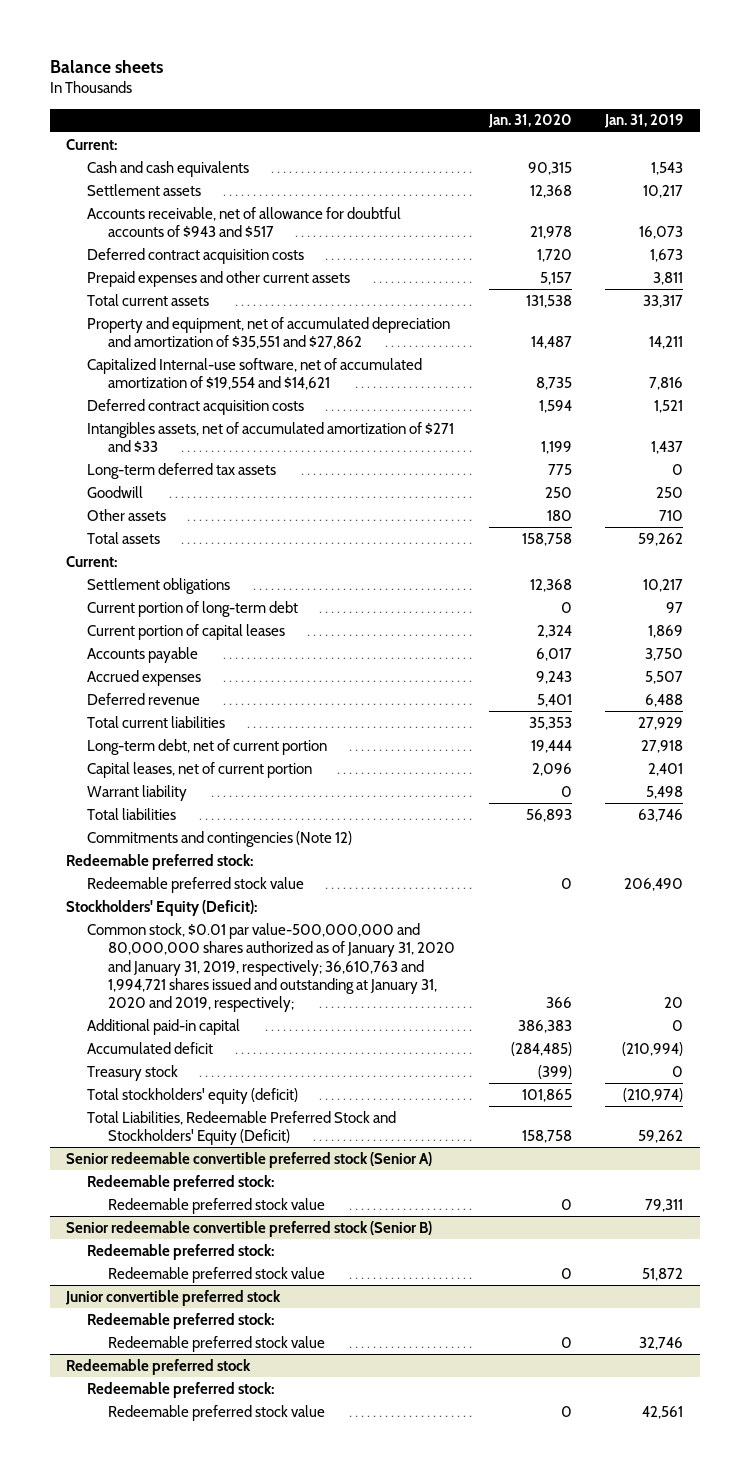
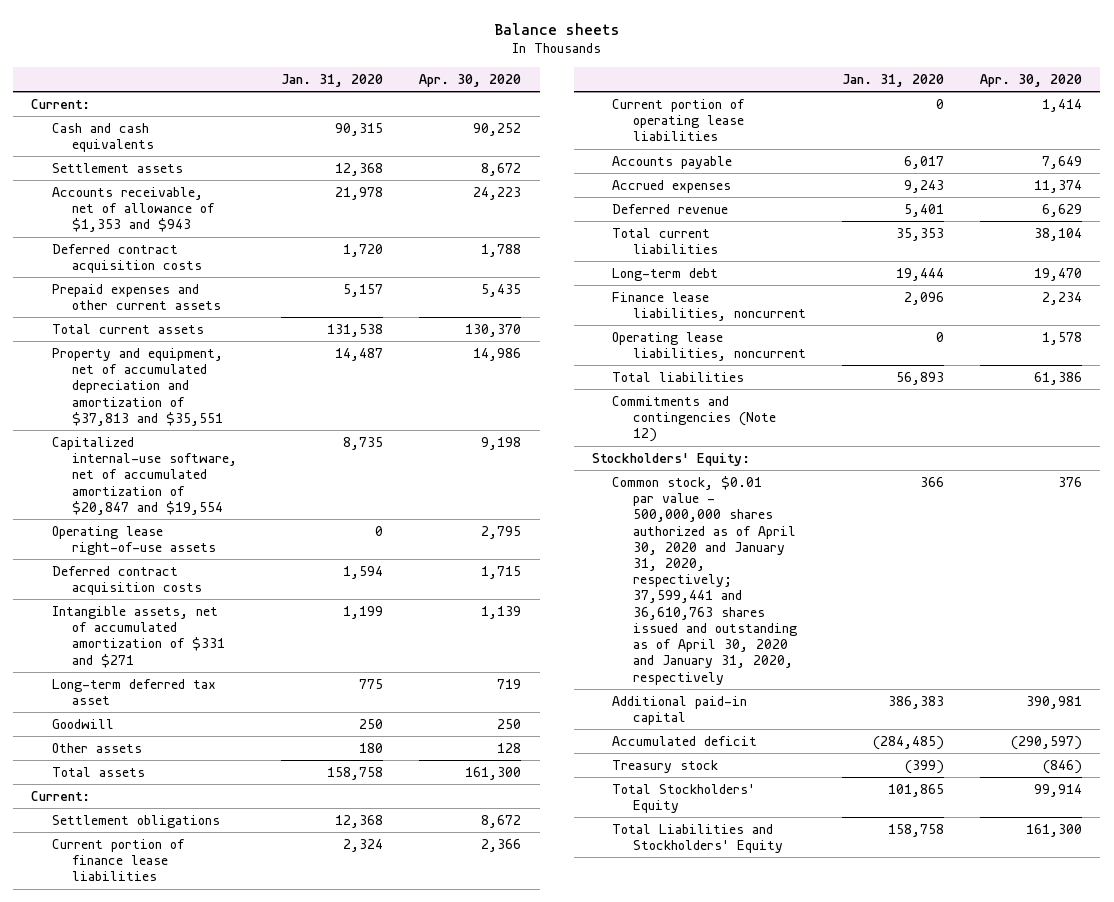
[604,114,684,129] Jan. 31, 2019 -> none
none -> [419,73,522,87] Apr. 30, 2020
[87,206,402,239] Accounts receivable, net of allowance for doubtful accounts of $943 and $517 -> [51,186,215,233] Accounts receivable, net of allowance of $1,353 and $943
[87,316,451,350] Property and equipment, net of accumulated depreciation and amortization of $35,551 and $27,862 -> [51,347,223,426] Property and equipment, net of accumulated depreciation and amortization of $37,813 and $35,551
[87,357,423,391] Capitalized Internal-use software, net of accumulated amortization of $19,554 and $14,621 -> [51,436,237,515] Capitalized internal-use software, net of accumulated amortization of $20,847 and $19,554
none -> [51,525,216,556] Operating lease right-of-use assets
[87,421,455,454] Intangibles assets, net of accumulated amortization of $271 and $33 -> [51,605,225,668] Intangible assets, net of accumulated amortization of $331 and $271
[87,462,277,479] Long-term deferred tax assets -> [51,678,216,706] Long-term deferred tax asset
[87,600,299,617] Current portion of long-term debt -> none
[87,623,286,640] Current portion of capital leases -> [51,838,185,882] Current portion of finance lease liabilities
none -> [612,98,746,142] Current portion of operating lease liabilities
[87,784,188,801] Warrant liability -> none
[87,738,328,755] Long-term debt, net of current portion -> [612,267,719,281] Long-term debt
[87,761,313,778] Capital leases, net of current portion -> [612,291,806,322] Finance lease liabilities, noncurrent
none -> [612,331,806,362] Operating lease liabilities, noncurrent
[66,853,254,870] Redeemable preferred stock: -> none
[87,876,305,893] Redeemable preferred stock value -> none
[66,899,258,916] Stockholders' Equity (Deficit): -> [592,452,751,466] Stockholders' Equity:
[87,922,455,1013] Common stock, $0.01 par value-500,000,000 and 80,000,000 shares authorized as of January 31, 2020 and January 31, 2019, respectively; 36,610,763 and 1,994,721 shares issued and outstanding at January 31, 2020 and 2019, respectively; -> [612,475,797,685] Common stock, $0.01 par value - 500,000,000 shares authorized as of April 30, 2020 and January 31, 2020, respectively; 37,599,441 and 36,610,763 shares issued and outstanding as of April 30, 2020 and January 31, 2020, respectively
[66,1151,433,1168] Senior redeemable convertible preferred stock (Senior A) -> none
[87,1174,275,1191] Redeemable preferred stock: -> none
[107,1197,325,1214] Redeemable preferred stock value -> none
[66,1220,433,1237] Senior redeemable convertible preferred stock (Senior B) -> none
[87,1243,275,1260] Redeemable preferred stock: -> none
[107,1266,325,1283] Redeemable preferred stock value -> none
[65,1289,282,1306] Junior convertible preferred stock -> none
[87,1312,275,1329] Redeemable preferred stock: -> none
[107,1335,325,1352] Redeemable preferred stock value -> none
[66,1358,252,1375] Redeemable preferred stock -> none
[87,1381,275,1398] Redeemable preferred stock: -> none
[107,1404,325,1421] Redeemable preferred stock value -> none
[87,1087,299,1104] Total stockholders' equity (deficit) -> [612,783,756,814] Total Stockholders' Equity
[87,1110,397,1146] Total Liabilities, Redeemable Preferred Stock and Stockholders' Equity (Deficit) -> [612,823,783,854] Total Liabilities and Stockholders' Equity

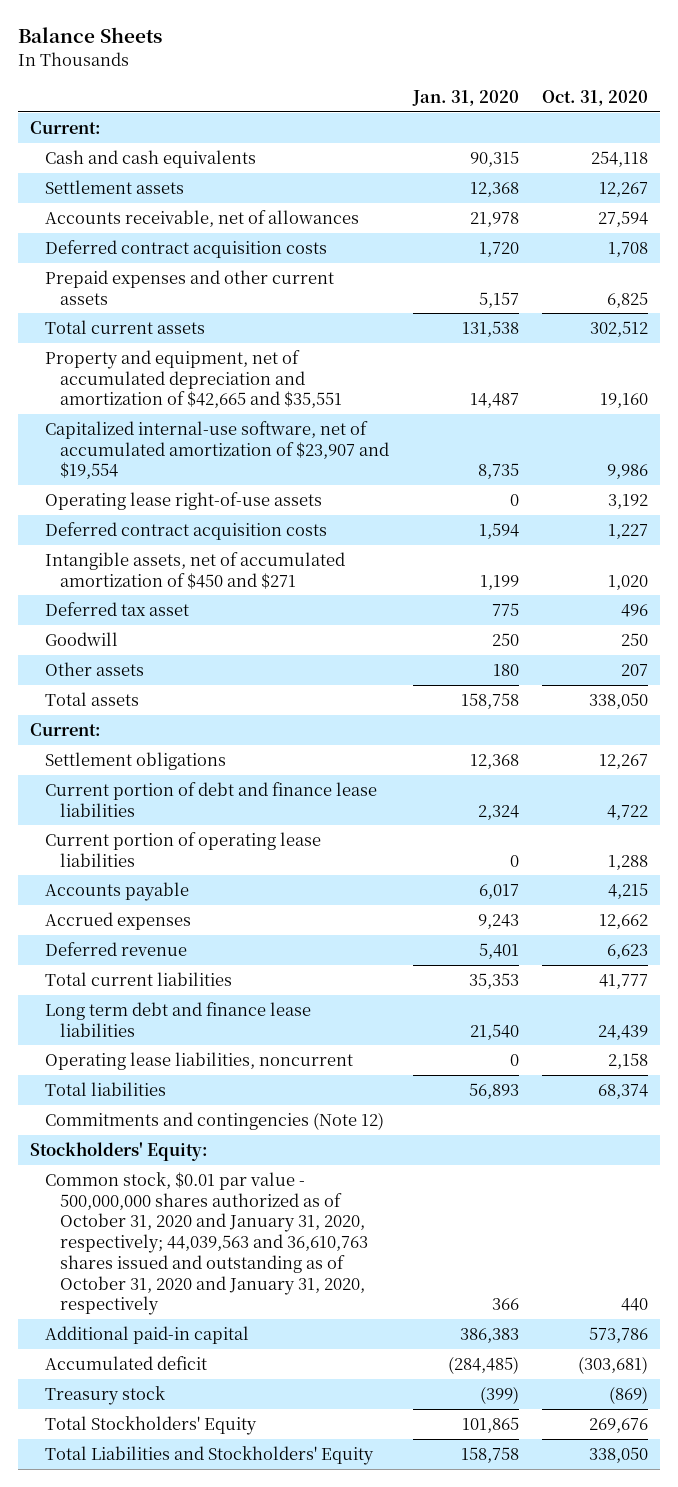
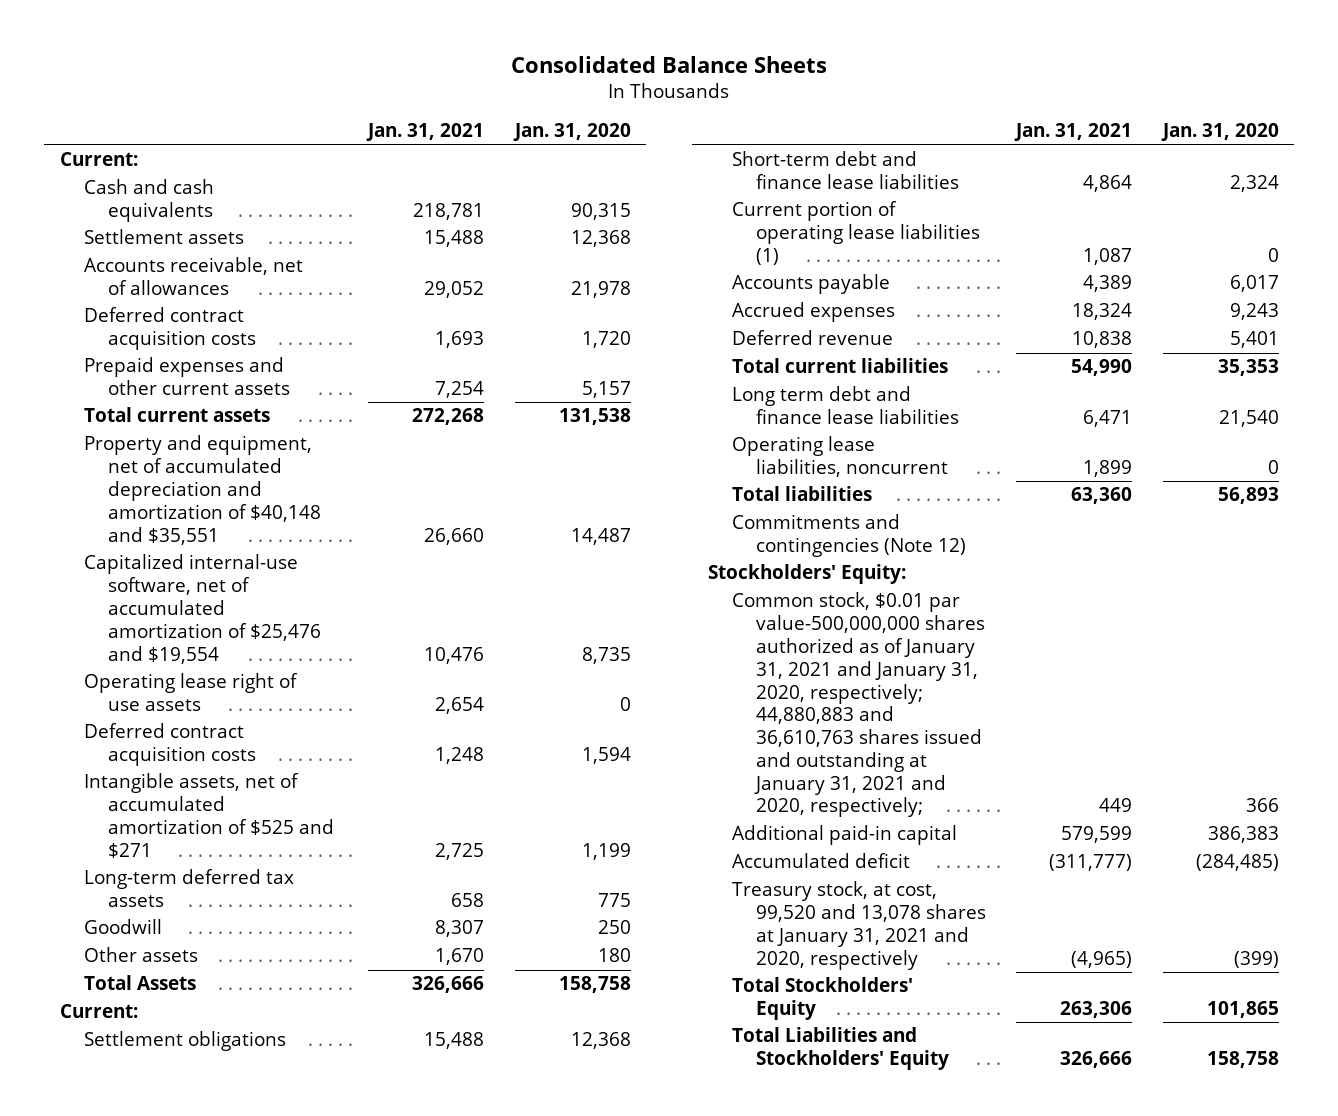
[17,27,162,44] Balance Sheets -> [511,56,828,74] Consolidated Balance Sheets
[542,89,649,106] Oct. 31, 2020 -> none
none -> [366,123,485,142] Jan. 31, 2021
[44,349,343,409] Property and equipment, net of accumulated depreciation and amortization of $42,665 and $35,551 -> [83,435,321,545] Property and equipment, net of accumulated depreciation and amortization of $40,148 and $35,551
[44,420,390,480] Capitalized internal-use software, net of accumulated amortization of $23,907 and $19,554 -> [83,554,321,664] Capitalized internal-use software, net of accumulated amortization of $25,476 and $19,554
[44,491,322,510] Operating lease right-of-use assets -> [83,673,298,712] Operating lease right of use assets
[44,551,345,589] Intangible assets, net of accumulated amortization of $450 and $271 -> [83,773,334,858] Intangible assets, net of accumulated amortization of $525 and $271
[44,601,189,616] Deferred tax asset -> [83,869,294,908] Long-term deferred tax assets
[44,691,139,706] Total assets -> [83,975,196,991] Total Assets
[44,781,377,817] Current portion of debt and finance lease liabilities -> [731,151,959,190] Short-term debt and finance lease liabilities
[44,831,321,867] Current portion of operating lease liabilities -> [731,201,980,265] Current portion of operating lease liabilities (1)
[44,1171,369,1316] Common stock, $0.01 par value - 500,000,000 shares authorized as of October 31, 2020 and January 31, 2020, respectively; 44,039,563 and 36,610,763 shares issued and outstanding as of October 31, 2020 and January 31, 2020, respectively -> [731,592,985,818] Common stock, $0.01 par value-500,000,000 shares authorized as of January 31, 2021 and January 31, 2020, respectively; 44,880,883 and 36,610,763 shares issued and outstanding at January 31, 2021 and 2020, respectively;
[44,1385,165,1405] Treasury stock -> [731,881,986,970] Treasury stock, at cost, 99,520 and 13,078 shares at January 31, 2021 and 2020, respectively

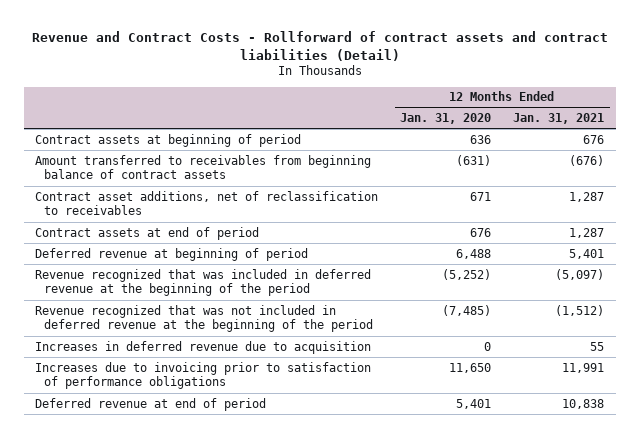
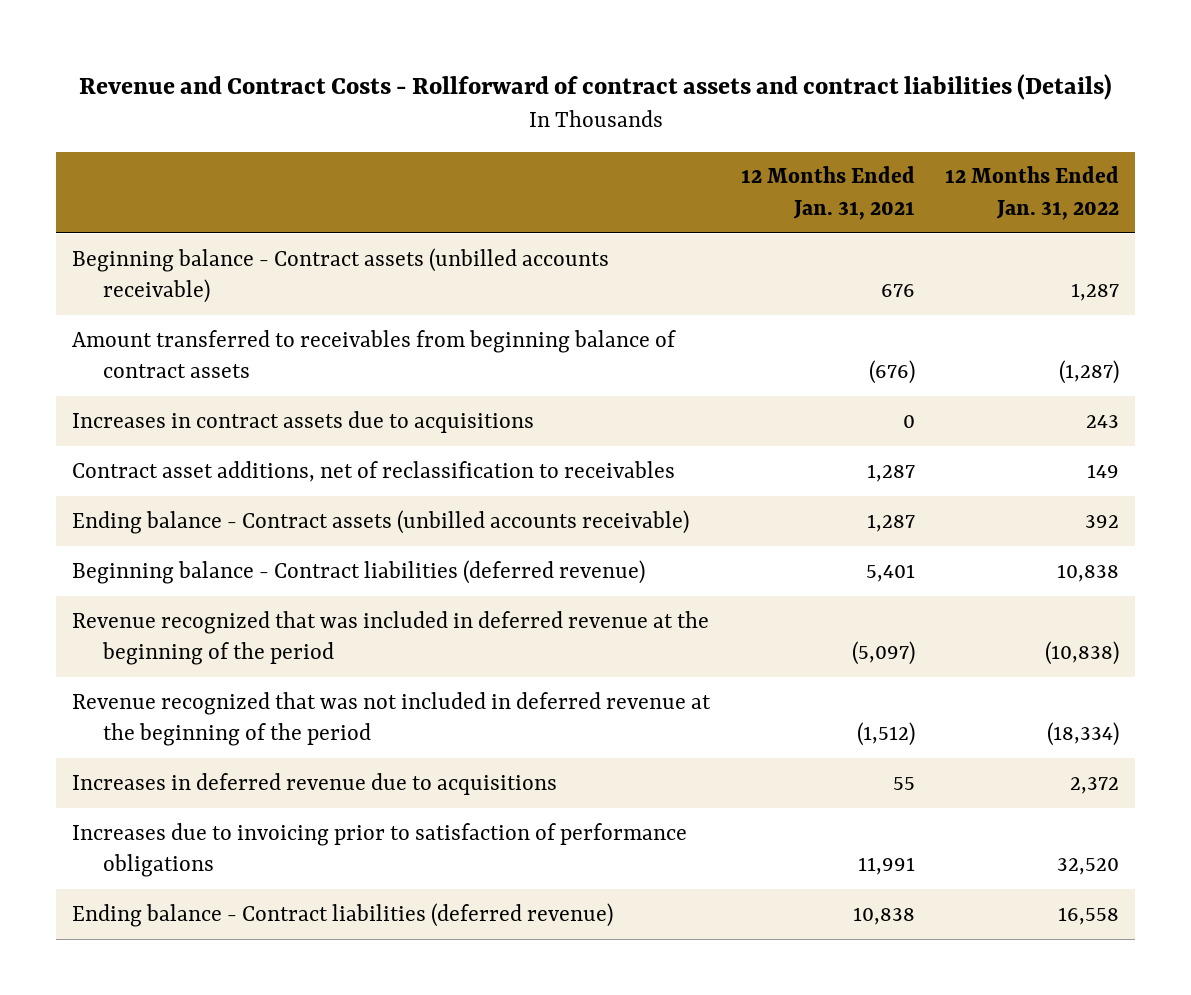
[31,30,608,61] Revenue and Contract Costs - Rollforward of contract assets and contract liabilities (Detail) -> [78,74,1112,101] Revenue and Contract Costs - Rollforward of contract assets and contract liabilities (Details)
[400,113,492,125] Jan. 31, 2020 -> none
none -> [945,166,1120,220] 12 Months Ended Jan. 31, 2022
[35,133,302,147] Contract assets at beginning of period -> [71,247,609,304] Beginning balance - Contract assets (unbilled accounts receivable)
none -> [71,410,534,433] Increases in contract assets due to acquisitions
[35,226,260,240] Contract assets at end of period -> [71,509,689,534] Ending balance - Contract assets (unbilled accounts receivable)
[35,247,309,261] Deferred revenue at beginning of period -> [71,559,645,584] Beginning balance - Contract liabilities (deferred revenue)
[35,340,372,354] Increases in deferred revenue due to acquisition -> [71,772,557,795] Increases in deferred revenue due to acquisitions
[35,397,267,411] Deferred revenue at end of period -> [71,902,613,927] Ending balance - Contract liabilities (deferred revenue)

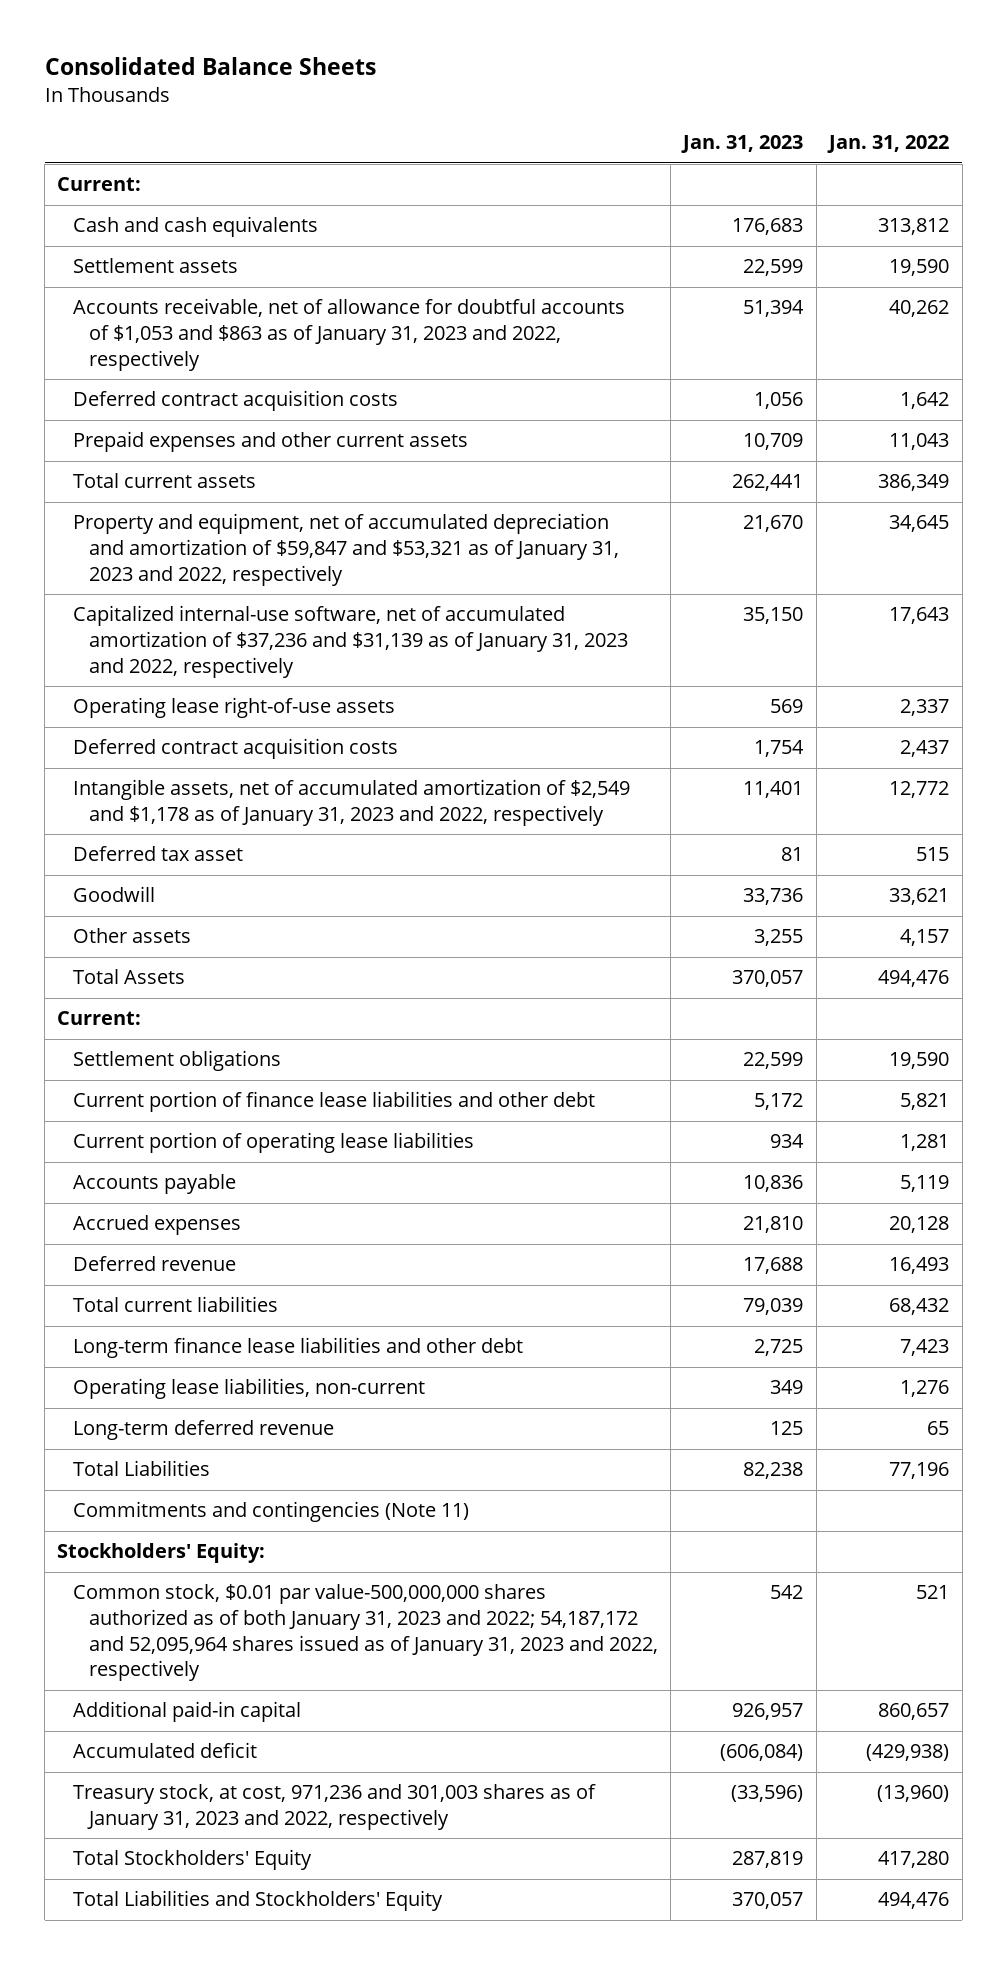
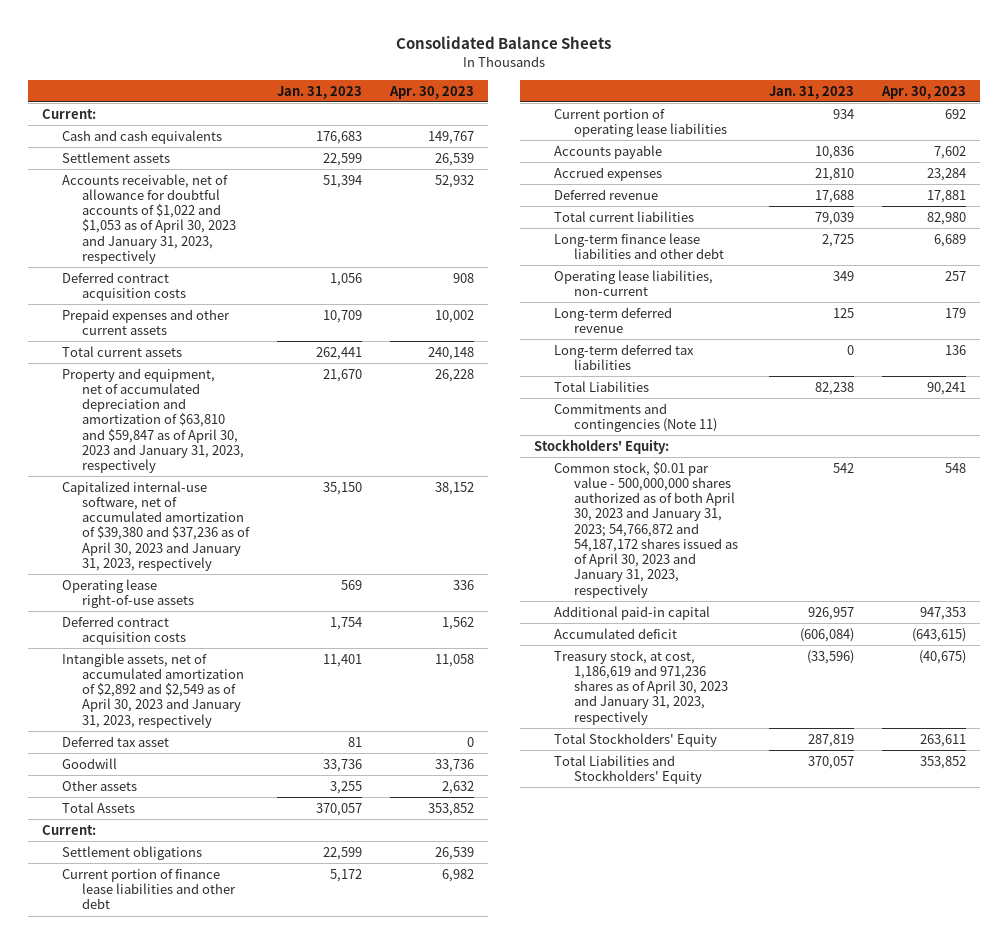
[827,135,950,154] Jan. 31, 2022 -> none
none -> [388,85,474,99] Apr. 30, 2023
[73,298,626,371] Accounts receivable, net of allowance for doubtful accounts of $1,053 and $863 as of January 31, 2023 and 2022, respectively -> [61,173,236,264] Accounts receivable, net of allowance for doubtful accounts of $1,022 and $1,053 as of April 30, 2023 and January 31, 2023, respectively
[73,513,619,586] Property and equipment, net of accumulated depreciation and amortization of $59,847 and $53,321 as of January 31, 2023 and 2022, respectively -> [61,367,244,474] Property and equipment, net of accumulated depreciation and amortization of $63,810 and $59,847 as of April 30, 2023 and January 31, 2023, respectively
[73,605,628,678] Capitalized internal-use software, net of accumulated amortization of $37,236 and $31,139 as of January 31, 2023 and 2022, respectively -> [61,480,250,571] Capitalized internal-use software, net of accumulated amortization of $39,380 and $37,236 as of April 30, 2023 and January 31, 2023, respectively
[73,779,631,827] Intangible assets, net of accumulated amortization of $2,549 and $1,178 as of January 31, 2023 and 2022, respectively -> [61,652,244,728] Intangible assets, net of accumulated amortization of $2,892 and $2,549 as of April 30, 2023 and January 31, 2023, respectively
none -> [554,343,695,371] Long-term deferred tax liabilities
[73,1584,658,1682] Common stock, $0.01 par value-500,000,000 shares authorized as of both January 31, 2023 and 2022; 54,187,172 and 52,095,964 shares issued as of January 31, 2023 and 2022, respectively -> [554,461,738,598] Common stock, $0.01 par value - 500,000,000 shares authorized as of both April 30, 2023 and January 31, 2023; 54,766,872 and 54,187,172 shares issued as of April 30, 2023 and January 31, 2023, respectively
[73,1784,597,1831] Treasury stock, at cost, 971,236 and 301,003 shares as of January 31, 2023 and 2022, respectively -> [554,649,728,725] Treasury stock, at cost, 1,186,619 and 971,236 shares as of April 30, 2023 and January 31, 2023, respectively

